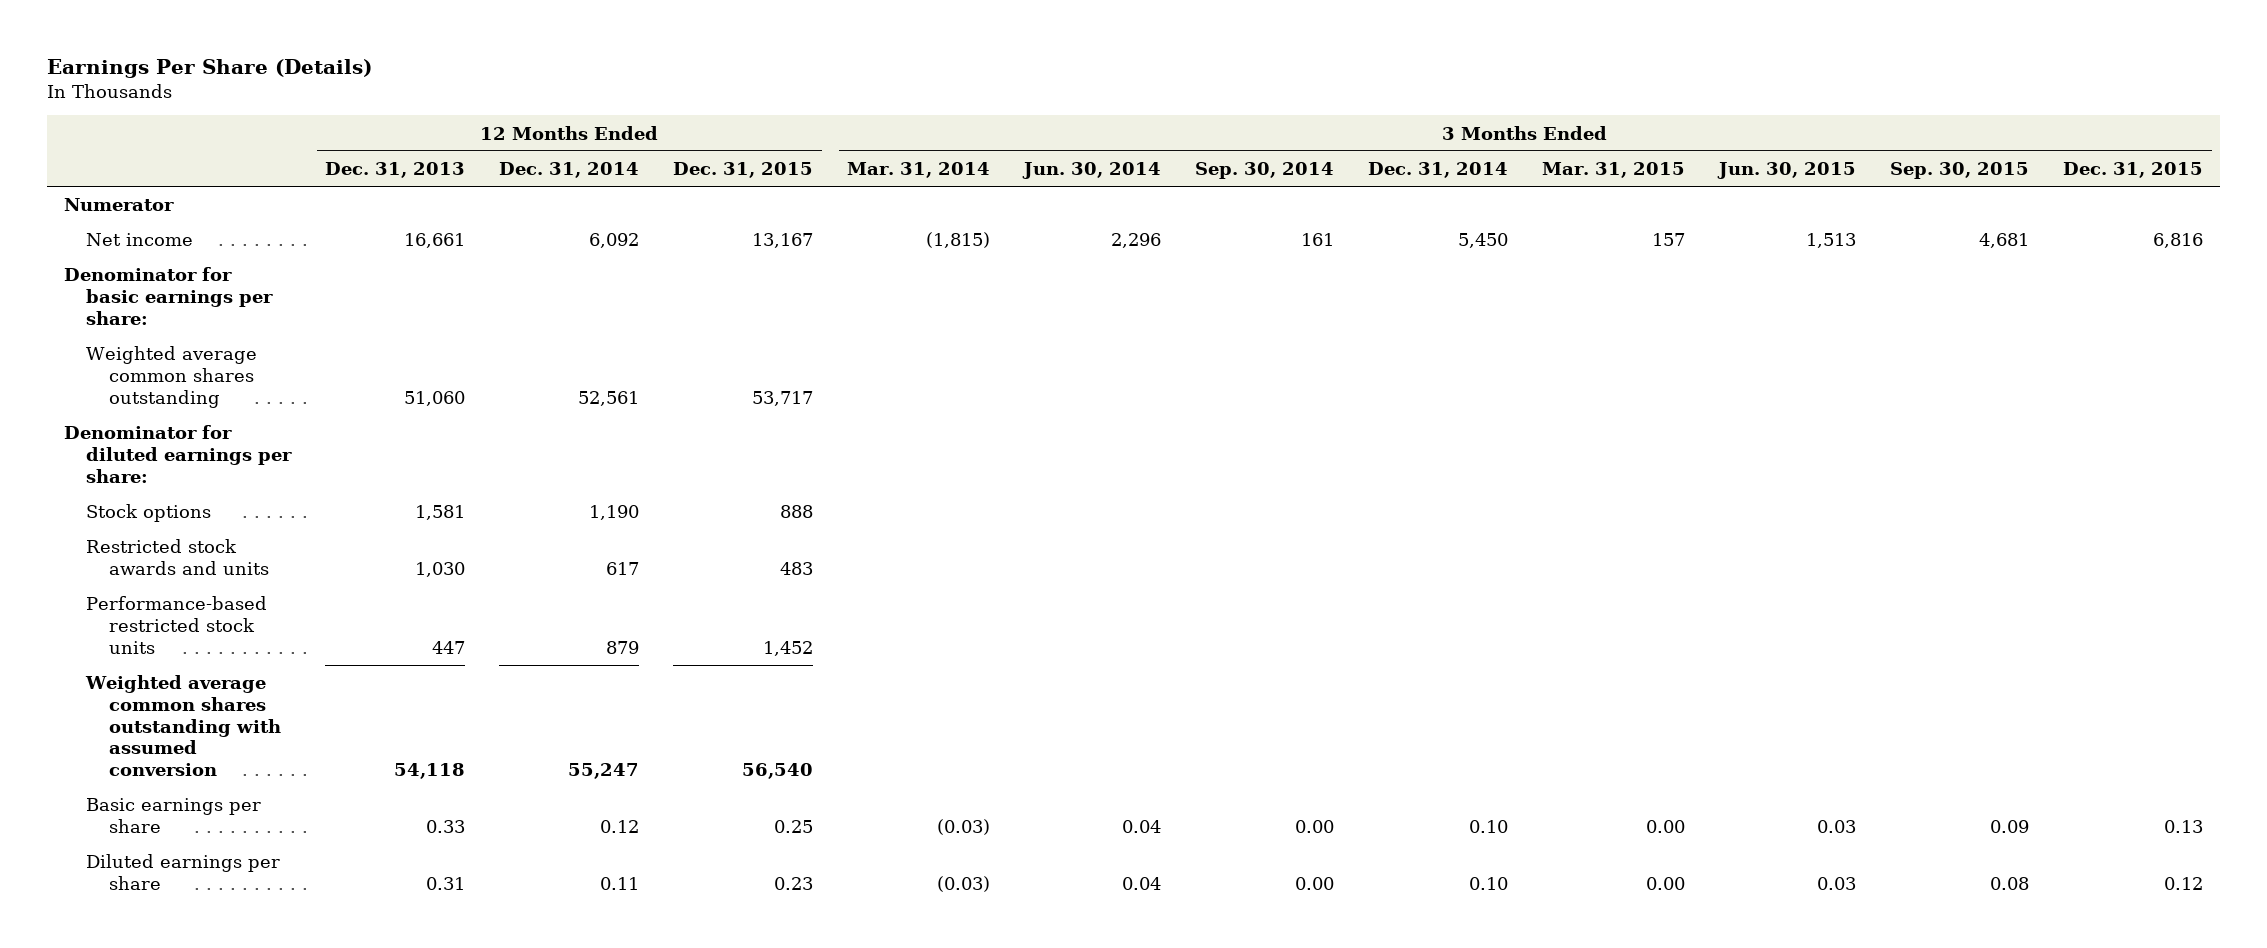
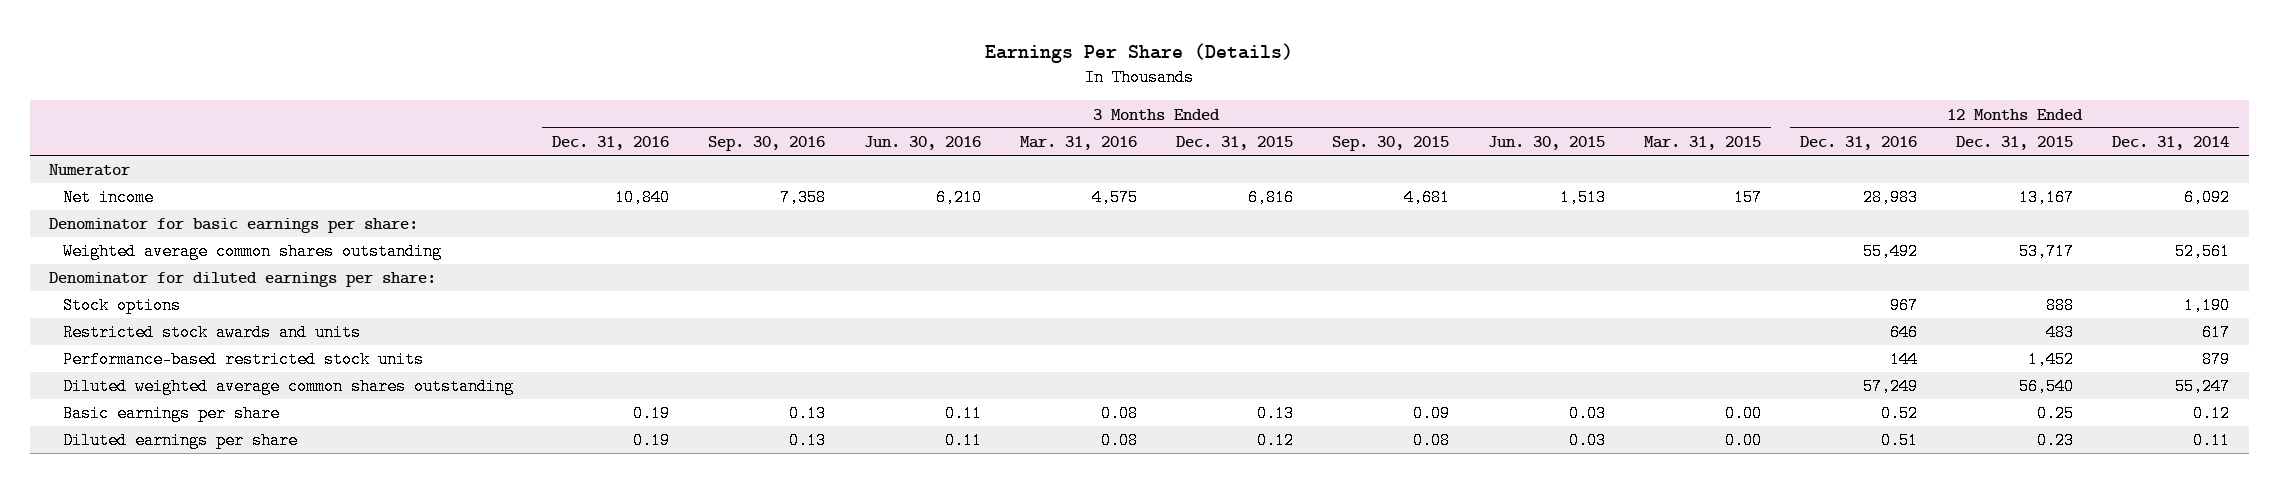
[325,161,466,178] Dec. 31, 2013 -> none
[847,161,991,178] Mar. 31, 2014 -> none
[1022,161,1162,179] Jun. 30, 2014 -> none
[1195,161,1335,179] Sep. 30, 2014 -> none
[1368,161,1509,178] Dec. 31, 2014 -> none
none -> [551,136,669,151] Dec. 31, 2016
none -> [707,136,825,152] Sep. 30, 2016
none -> [863,136,981,151] Jun. 30, 2016
none -> [1019,136,1137,151] Mar. 31, 2016
none -> [1800,136,1918,151] Dec. 31, 2016
[85,675,281,777] Weighted average common shares outstanding with assumed conversion -> [62,378,514,396] Diluted weighted average common shares outstanding

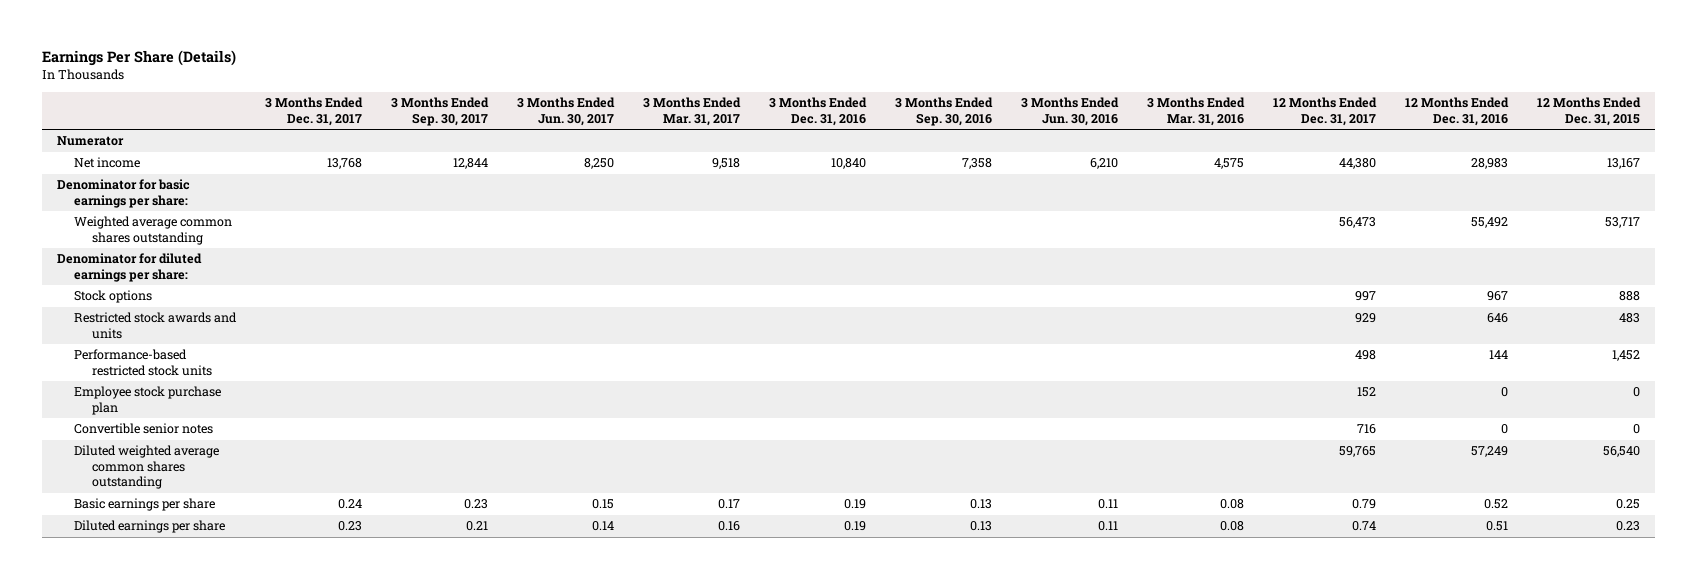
[1175,136,1293,151] Dec. 31, 2015 -> none
[1331,136,1449,152] Sep. 30, 2015 -> none
[1487,136,1605,151] Jun. 30, 2015 -> none
[1644,136,1762,151] Mar. 31, 2015 -> none
[2112,136,2230,151] Dec. 31, 2014 -> none
none -> [265,97,364,126] 3 Months Ended Dec. 31, 2017
none -> [391,97,490,126] 3 Months Ended Sep. 30, 2017
none -> [517,97,616,126] 3 Months Ended Jun. 30, 2017
none -> [643,97,742,126] 3 Months Ended Mar. 31, 2017
none -> [1273,97,1378,126] 12 Months Ended Dec. 31, 2017
none -> [74,386,222,415] Employee stock purchase plan
none -> [74,423,214,435] Convertible senior notes

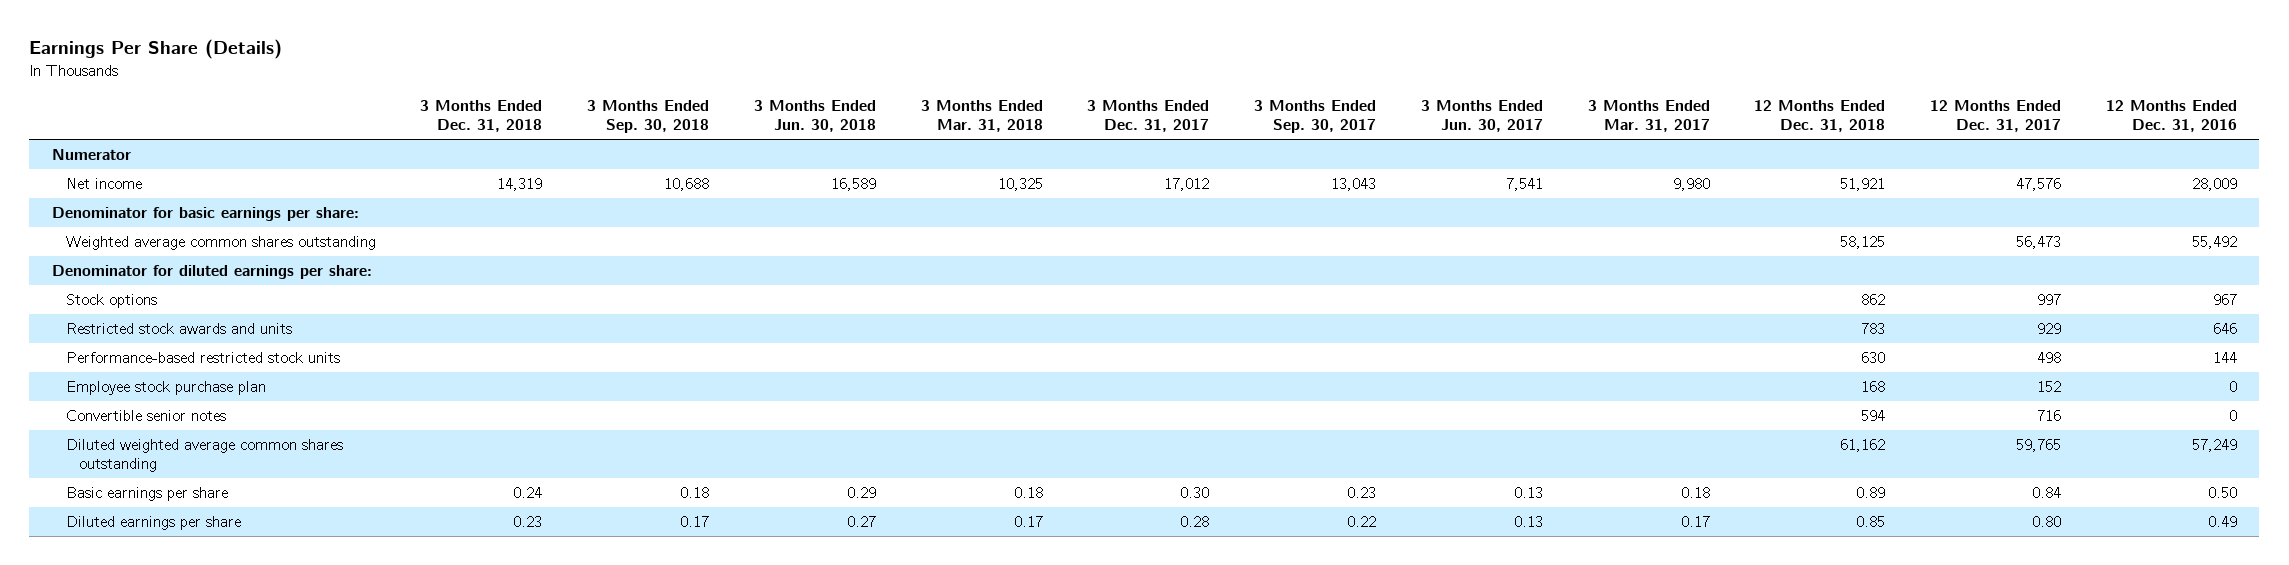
[769,97,868,126] 3 Months Ended Dec. 31, 2016 -> none
[895,97,994,126] 3 Months Ended Sep. 30, 2016 -> none
[1021,97,1120,126] 3 Months Ended Jun. 30, 2016 -> none
[1147,97,1246,126] 3 Months Ended Mar. 31, 2016 -> none
[1537,97,1642,126] 12 Months Ended Dec. 31, 2015 -> none
none -> [420,100,543,133] 3 Months Ended Dec. 31, 2018
none -> [587,100,710,134] 3 Months Ended Sep. 30, 2018
none -> [753,100,876,133] 3 Months Ended Jun. 30, 2018
none -> [920,100,1043,133] 3 Months Ended Mar. 31, 2018
none -> [1754,100,1886,133] 12 Months Ended Dec. 31, 2018
[327,158,363,170] 13,768 -> [1164,177,1210,191] 17,012
[453,158,489,170] 12,844 -> [1331,177,1377,191] 13,043
[584,158,615,170] 8,250 -> [1505,177,1543,191] 7,541
[712,158,741,170] 9,518 -> [1672,177,1710,191] 9,980
[1339,158,1377,170] 44,380 -> [2016,177,2062,191] 47,576
[1471,158,1509,170] 28,983 -> [2191,177,2237,191] 28,009
[338,499,363,510] 0.24 -> [1180,486,1210,498] 0.30
[592,499,615,510] 0.15 -> [1513,486,1543,498] 0.13
[718,499,741,510] 0.17 -> [1680,486,1710,498] 0.18
[1352,499,1377,510] 0.79 -> [2032,486,2062,498] 0.84
[1484,499,1509,510] 0.52 -> [2207,486,2237,498] 0.50
[338,521,363,532] 0.23 -> [1180,515,1210,527] 0.28
[466,521,489,532] 0.21 -> [1347,515,1377,527] 0.22
[592,521,615,532] 0.14 -> [1513,515,1543,527] 0.13
[718,521,741,532] 0.16 -> [1680,515,1710,527] 0.17
[1352,521,1377,532] 0.74 -> [2032,515,2062,527] 0.80
[1486,521,1509,532] 0.51 -> [2207,515,2237,527] 0.49

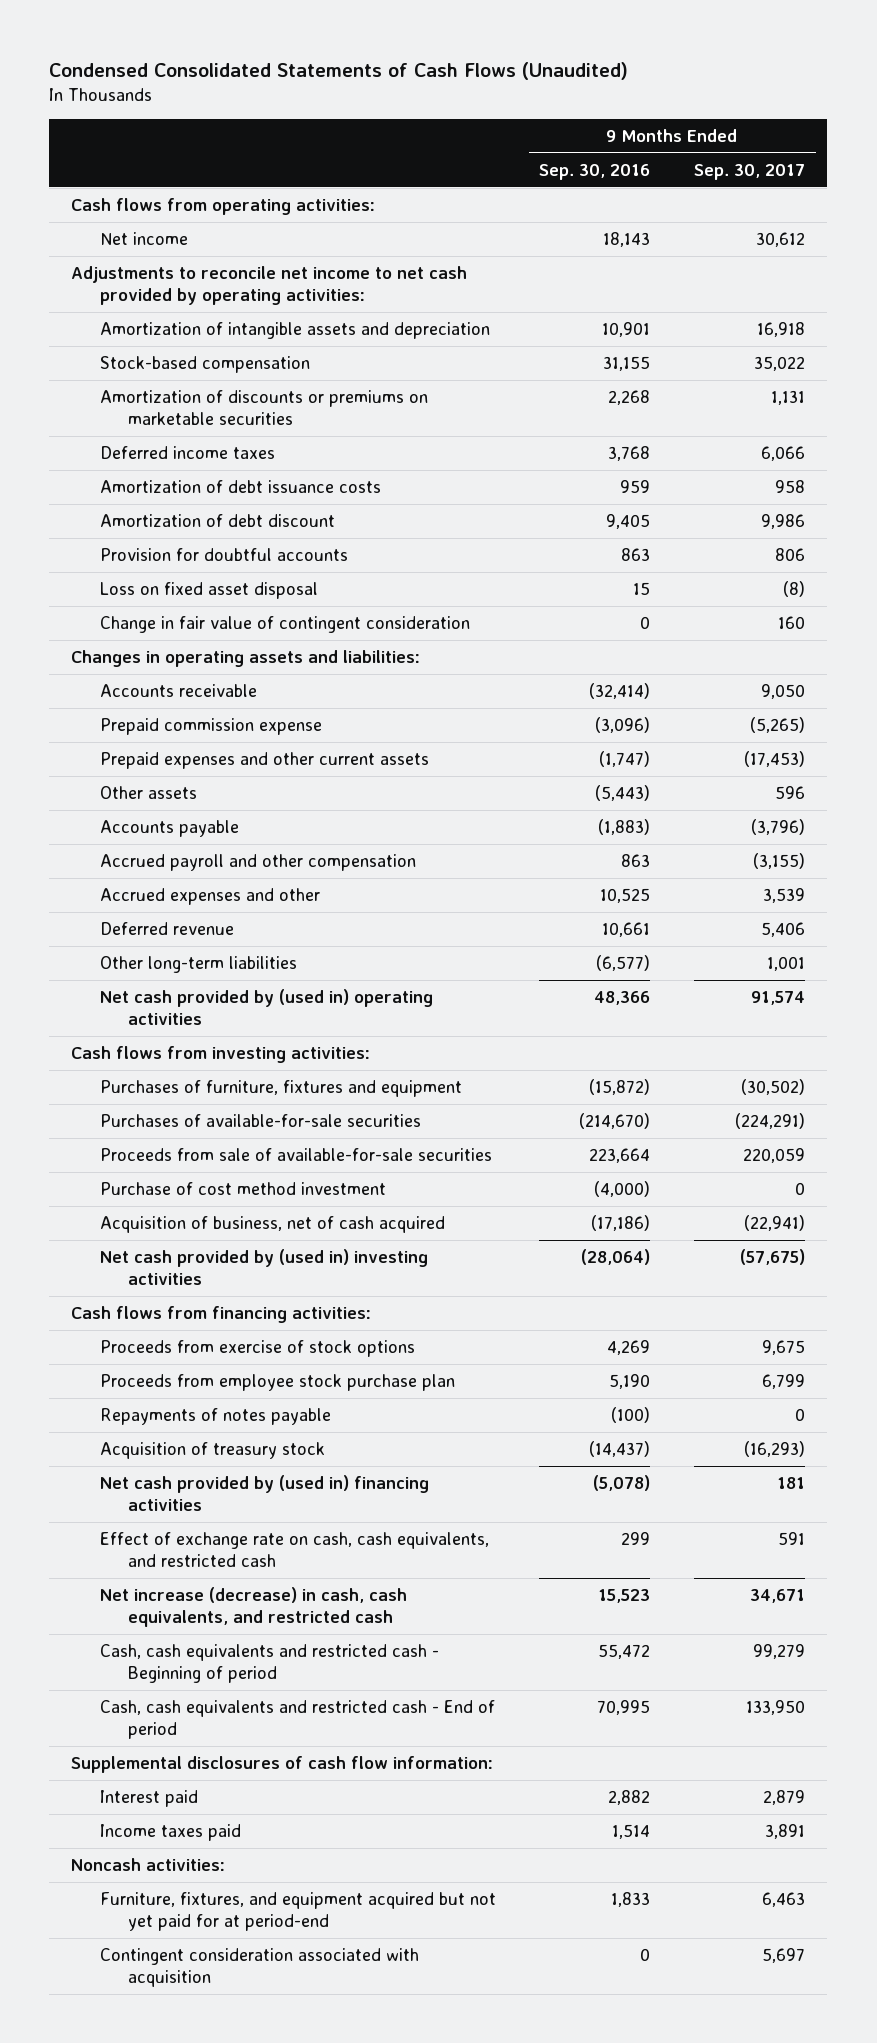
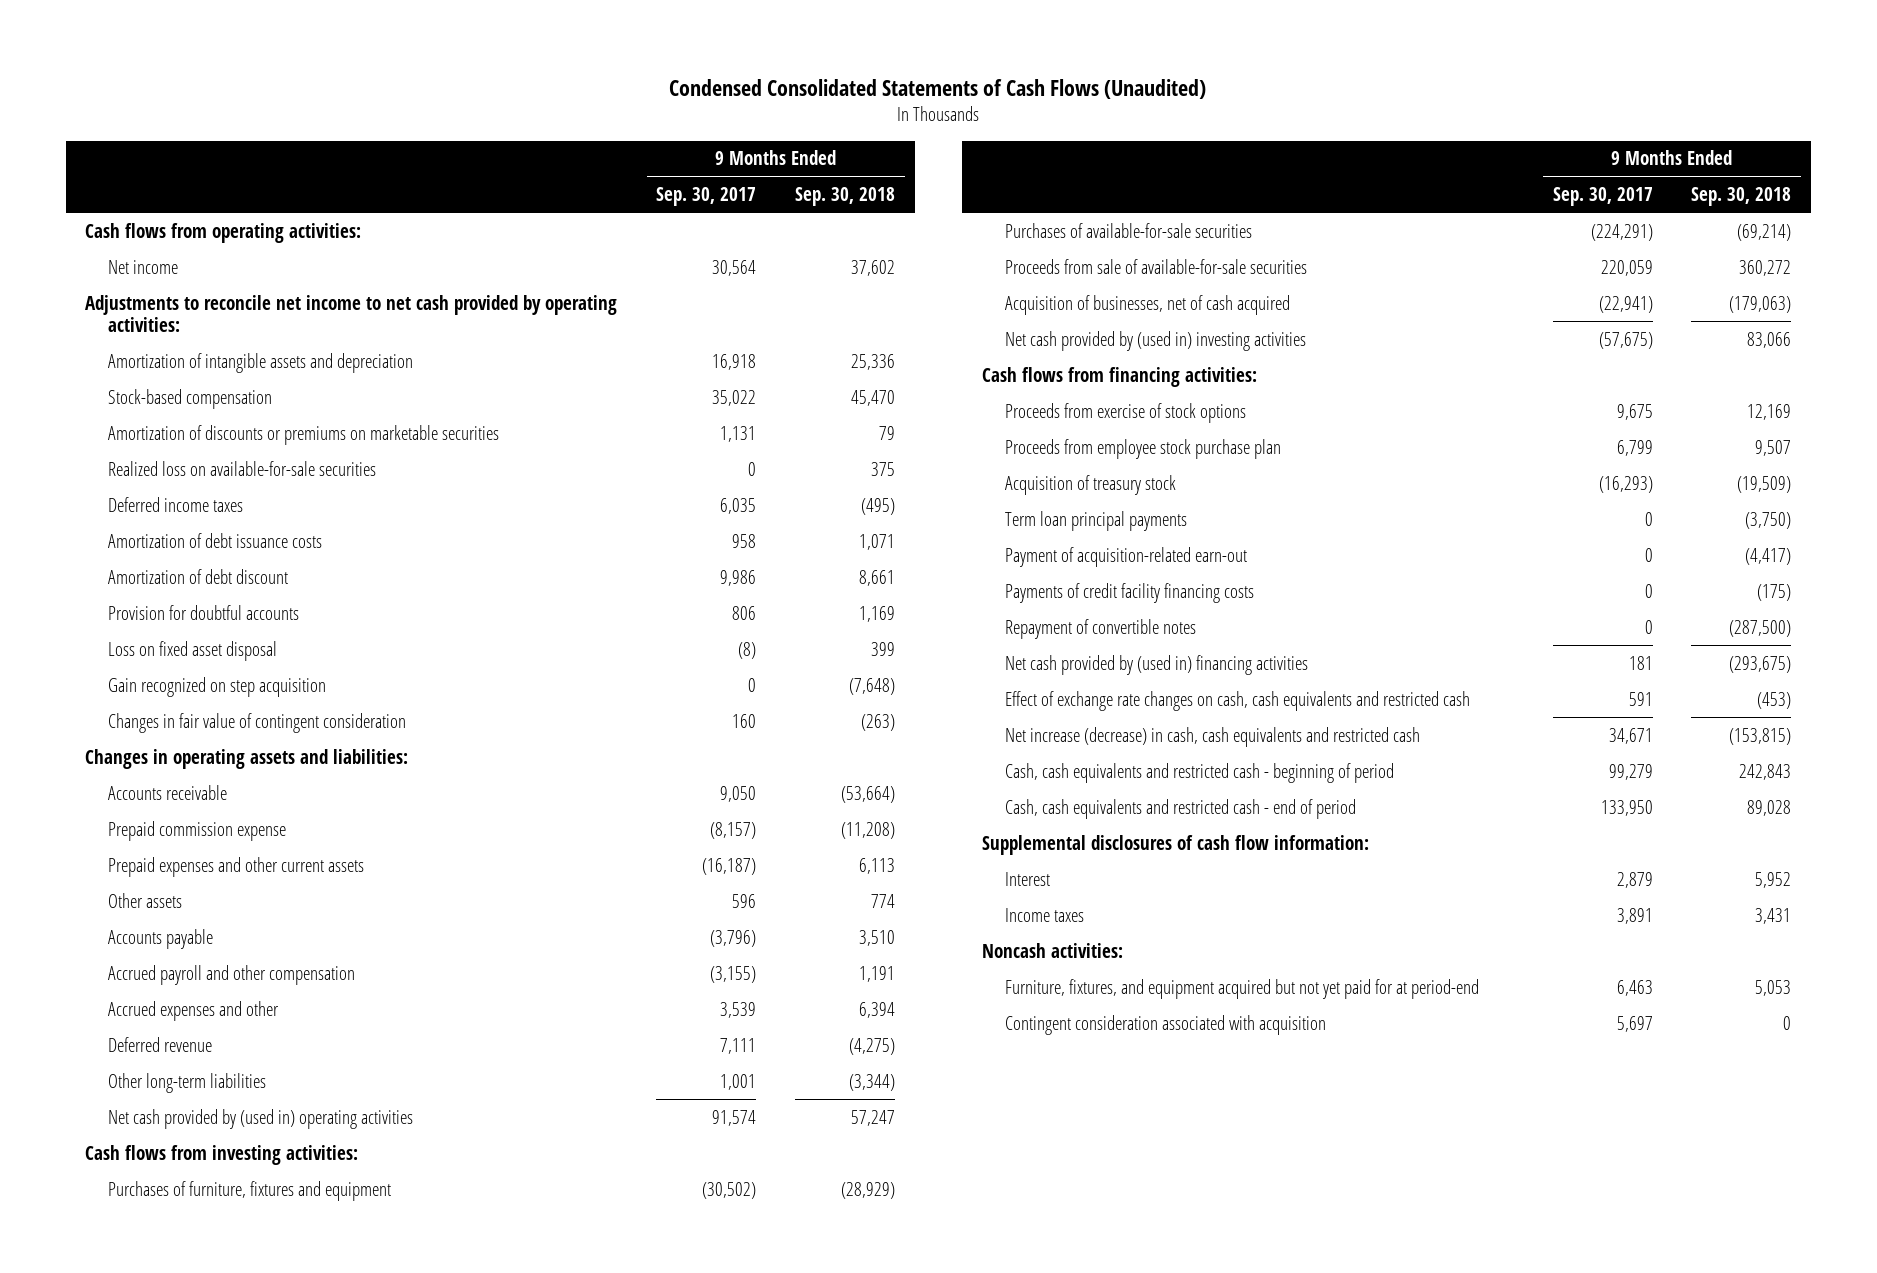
[539,163,651,180] Sep. 30, 2016 -> none
none -> [795,187,896,207] Sep. 30, 2018
[756,232,806,248] 30,612 -> [712,259,757,276] 30,564
none -> [108,460,377,476] Realized loss on available-for-sale securities
[761,446,806,462] 6,066 -> [720,497,757,514] 6,035
none -> [108,676,327,697] Gain recognized on step acquisition
[99,616,470,634] Change in fair value of contingent consideration -> [108,712,407,733] Changes in fair value of contingent consideration
[750,717,806,734] (5,265) -> [710,821,757,839] (8,157)
[744,751,806,768] (17,453) -> [702,857,757,875] (16,187)
[761,922,806,938] 5,406 -> [720,1037,757,1054] 7,111
[99,1182,386,1196] Purchase of cost method investment -> none
[99,1216,445,1234] Acquisition of business, net of cash acquired -> [1004,294,1290,315] Acquisition of businesses, net of cash acquired
[99,1408,331,1426] Repayments of notes payable -> none
none -> [1004,510,1187,531] Term loan principal payments
none -> [1004,546,1247,567] Payment of acquisition-related earn-out
none -> [1004,582,1254,603] Payments of credit facility financing costs
none -> [1004,618,1196,639] Repayment of convertible notes
[99,1532,489,1568] Effect of exchange rate on cash, cash equivalents, and restricted cash -> [1004,690,1470,711] Effect of exchange rate changes on cash, cash equivalents and restricted cash
[99,1587,407,1628] Net increase (decrease) in cash, cash equivalents, and restricted cash -> [1004,726,1420,747] Net increase (decrease) in cash, cash equivalents and restricted cash
[99,1644,439,1684] Cash, cash equivalents and restricted cash - Beginning of period -> [1004,762,1394,783] Cash, cash equivalents and restricted cash - beginning of period
[99,1700,495,1740] Cash, cash equivalents and restricted cash - End of period -> [1004,798,1356,819] Cash, cash equivalents and restricted cash - end of period
[99,1790,198,1808] Interest paid -> [1004,871,1050,886] Interest
[99,1824,241,1842] Income taxes paid -> [1004,907,1084,922] Income taxes

